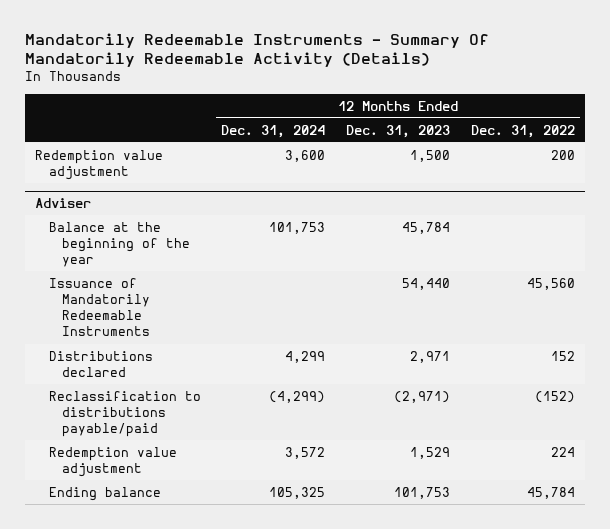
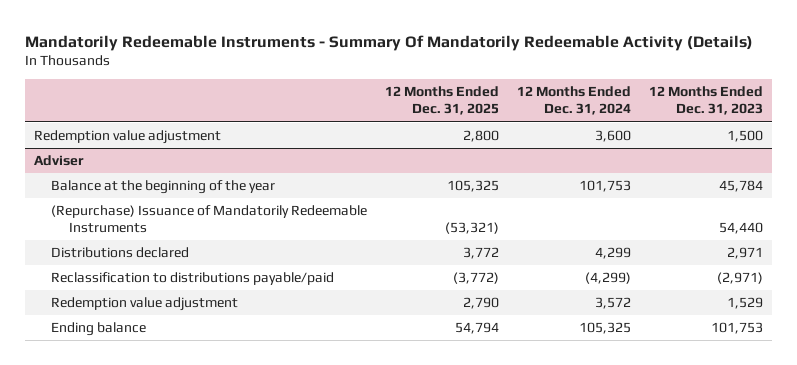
[470,124,575,138] Dec. 31, 2022 -> none
none -> [385,86,500,116] 12 Months Ended Dec. 31, 2025
[48,277,150,337] Issuance of Mandatorily Redeemable Instruments -> [51,205,368,234] (Repurchase) Issuance of Mandatorily Redeemable Instruments

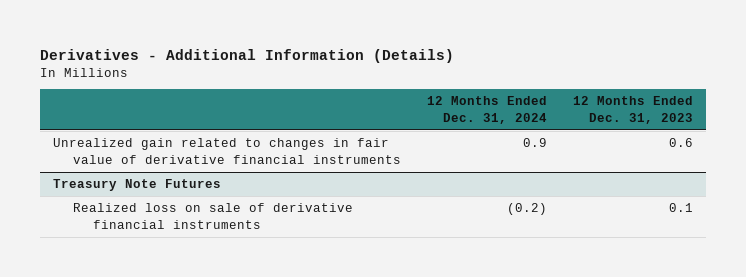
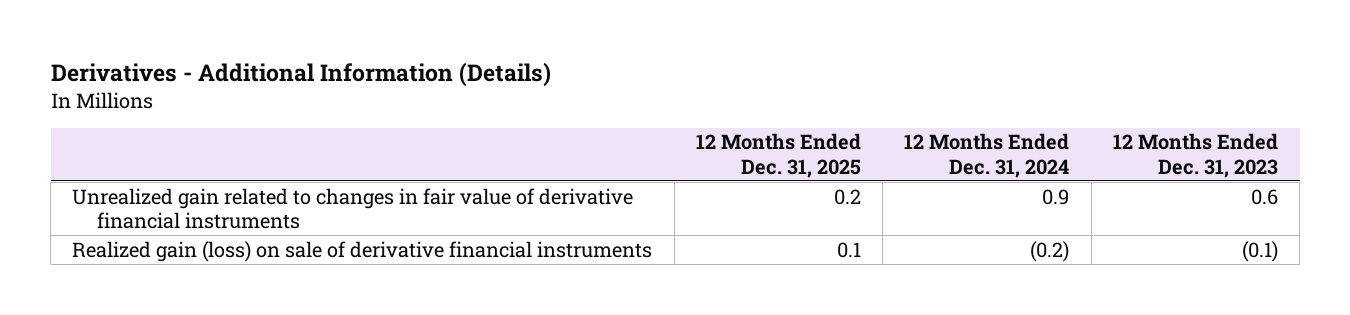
none -> [695,133,861,178] 12 Months Ended Dec. 31, 2025
[53,179,222,192] Treasury Note Futures -> none
[72,203,353,229] Realized loss on sale of derivative financial instruments -> [72,240,653,262] Realized gain (loss) on sale of derivative financial instruments
[668,203,693,213] 0.1 -> [1242,240,1279,262] (0.1)

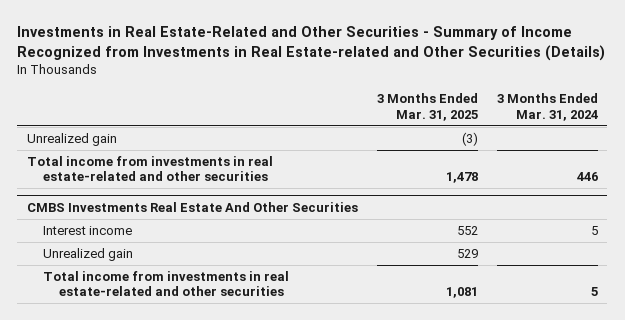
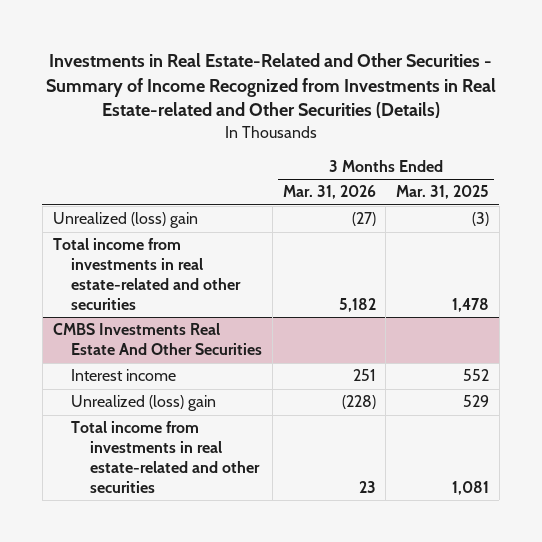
[496,93,598,121] 3 Months Ended Mar. 31, 2024 -> none
none -> [282,185,376,200] Mar. 31, 2026
[26,133,117,147] Unrealized gain -> [52,212,198,229] Unrealized (loss) gain
[42,248,133,262] Unrealized gain -> [71,395,217,412] Unrealized (loss) gain

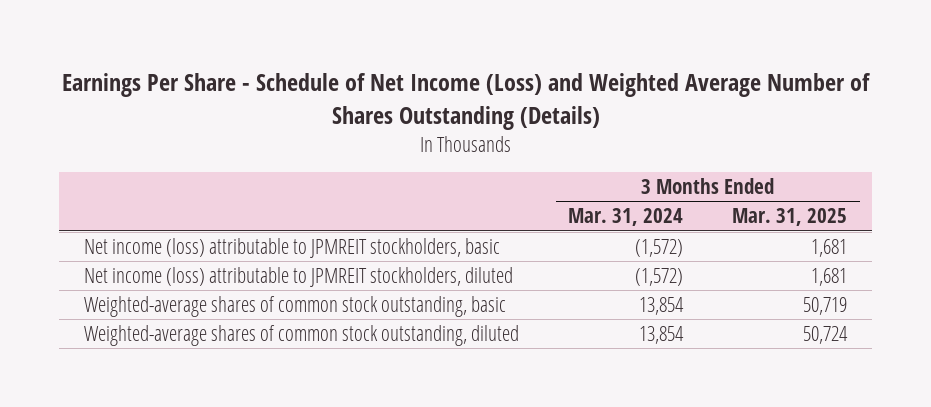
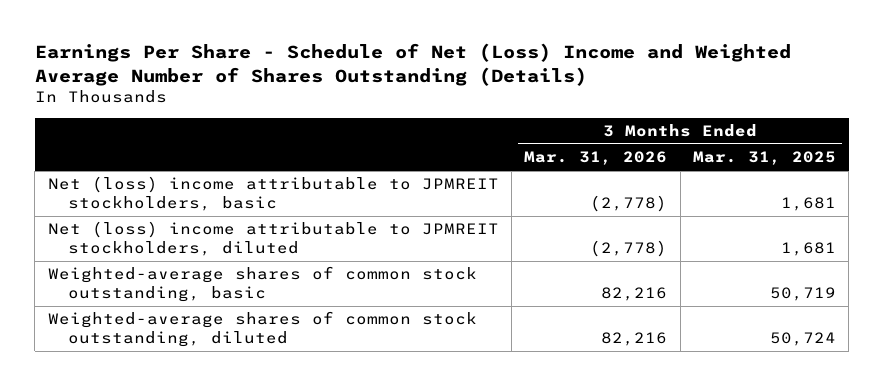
[61,73,871,130] Earnings Per Share - Schedule of Net Income (Loss) and Weighted Average Number of Shares Outstanding (Details) -> [34,43,791,86] Earnings Per Share - Schedule of Net (Loss) Income and Weighted Average Number of Shares Outstanding (Details)
[568,208,684,227] Mar. 31, 2024 -> none
none -> [524,151,668,166] Mar. 31, 2026
[83,237,500,258] Net income (loss) attributable to JPMREIT stockholders, basic -> [47,176,499,211] Net (loss) income attributable to JPMREIT stockholders, basic
[83,266,513,287] Net income (loss) attributable to JPMREIT stockholders, diluted -> [47,221,499,256] Net (loss) income attributable to JPMREIT stockholders, diluted

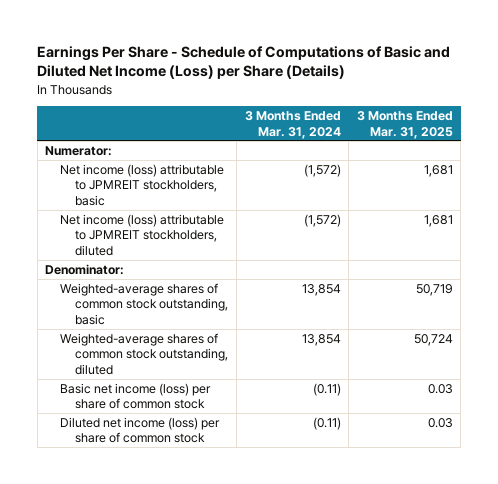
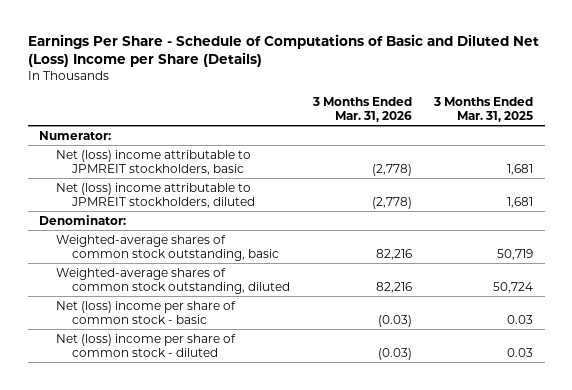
[37,45,451,80] Earnings Per Share - Schedule of Computations of Basic and Diluted Net Income (Loss) per Share (Details) -> [27,33,539,68] Earnings Per Share - Schedule of Computations of Basic and Diluted Net (Loss) Income per Share (Details)
[244,111,341,139] 3 Months Ended Mar. 31, 2024 -> none
none -> [311,96,412,122] 3 Months Ended Mar. 31, 2026
[60,163,225,206] Net income (loss) attributable to JPMREIT stockholders, basic -> [55,149,251,175] Net (loss) income attributable to JPMREIT stockholders, basic
[60,213,225,256] Net income (loss) attributable to JPMREIT stockholders, diluted -> [55,182,256,208] Net (loss) income attributable to JPMREIT stockholders, diluted
[60,382,212,410] Basic net income (loss) per share of common stock -> [55,300,236,324] Net (loss) income per share of common stock - basic
[60,416,221,444] Diluted net income (loss) per share of common stock -> [55,333,236,357] Net (loss) income per share of common stock - diluted

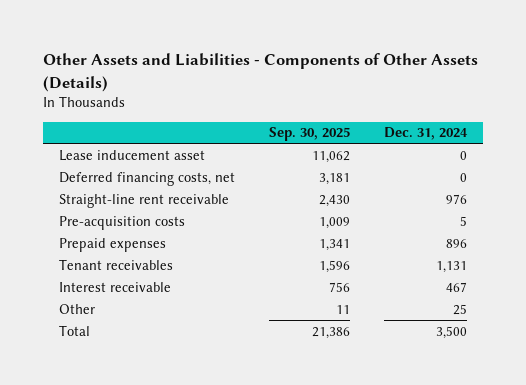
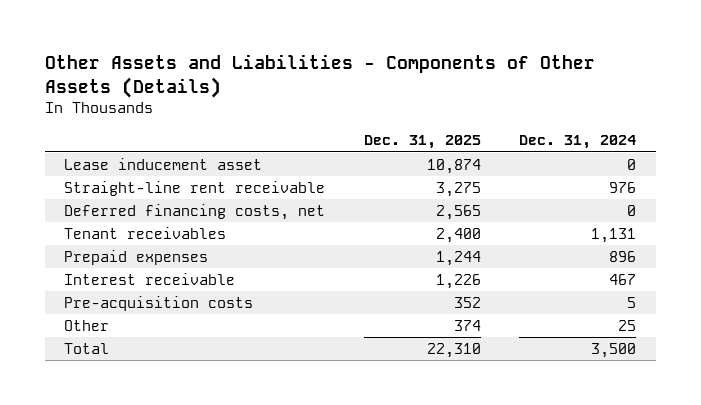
[268,127,350,142] Sep. 30, 2025 -> none
none -> [363,135,481,150] Dec. 31, 2025
[59,171,236,186] Deferred financing costs, net -> [64,204,326,221] Deferred financing costs, net
[59,237,167,252] Prepaid expenses -> [64,250,209,266] Prepaid expenses
[59,215,186,230] Pre-acquisition costs -> [64,296,254,312] Pre-acquisition costs

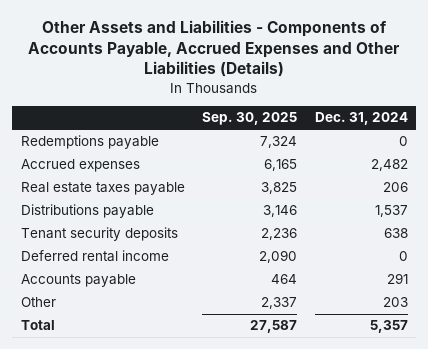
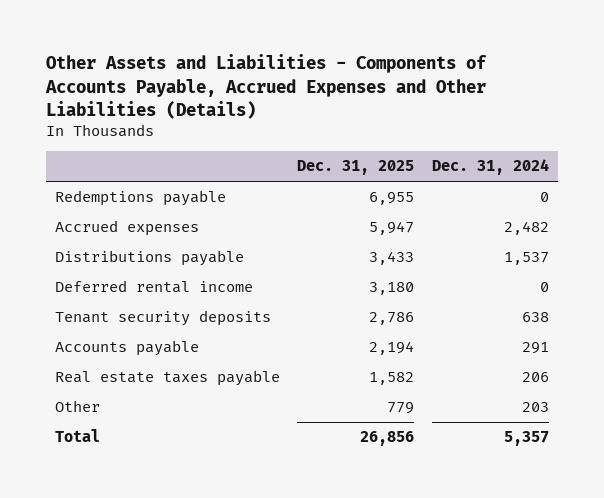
[202,112,298,126] Sep. 30, 2025 -> none
none -> [297,160,415,176] Dec. 31, 2025
[20,227,178,242] Tenant security deposits -> [54,310,271,327] Tenant security deposits
[20,182,185,196] Real estate taxes payable -> [54,370,280,387] Real estate taxes payable

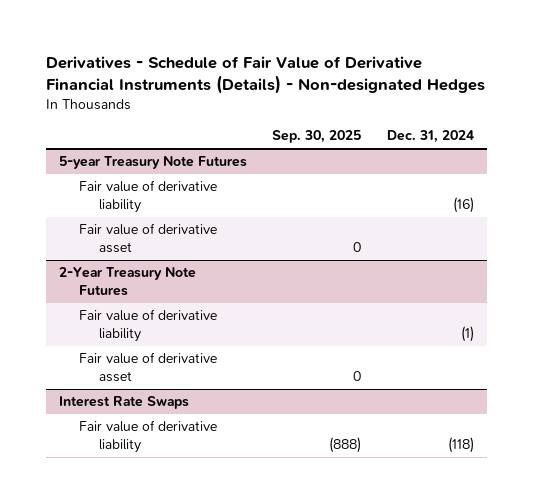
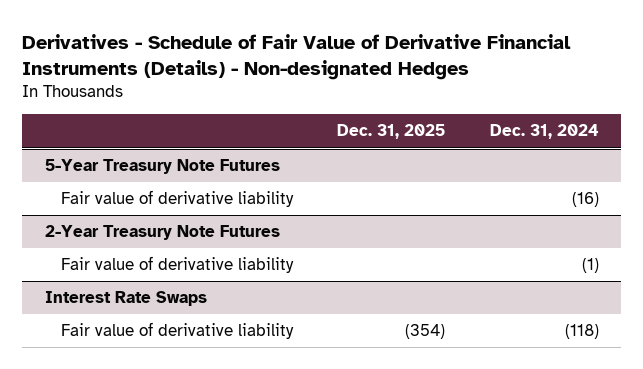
[272,130,362,144] Sep. 30, 2025 -> none
none -> [337,124,446,140] Dec. 31, 2025
[58,156,247,170] 5-year Treasury Note Futures -> [44,159,280,175] 5-Year Treasury Note Futures
[78,223,217,254] Fair value of derivative asset -> none
[78,352,217,383] Fair value of derivative asset -> none

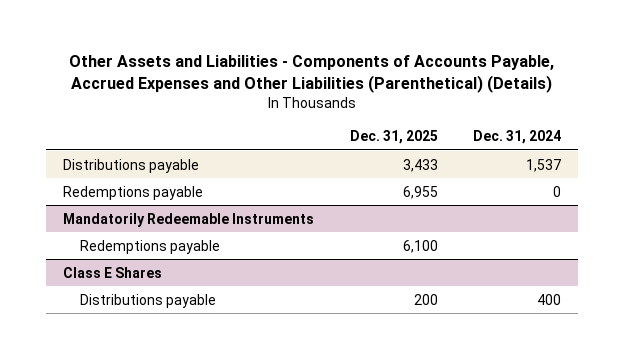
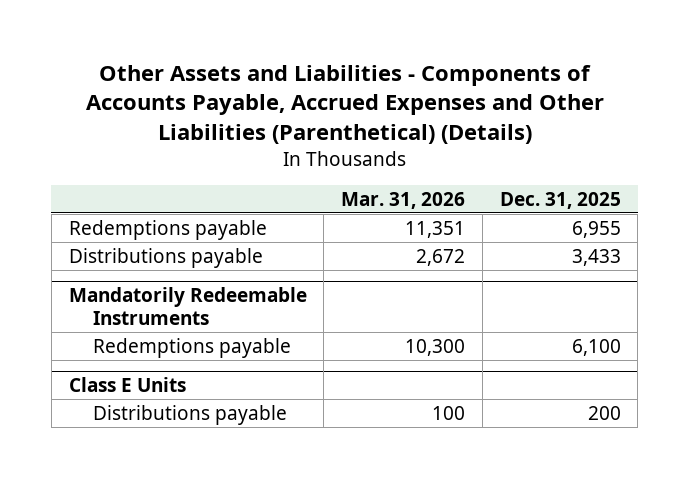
[472,129,561,144] Dec. 31, 2024 -> none
none -> [341,191,466,209] Mar. 31, 2026
[63,158,200,173] Distributions payable -> [68,247,263,268] Distributions payable
[63,266,163,278] Class E Shares -> [68,376,186,392] Class E Units

